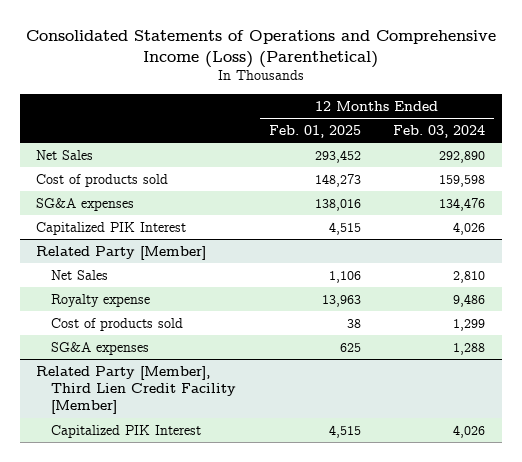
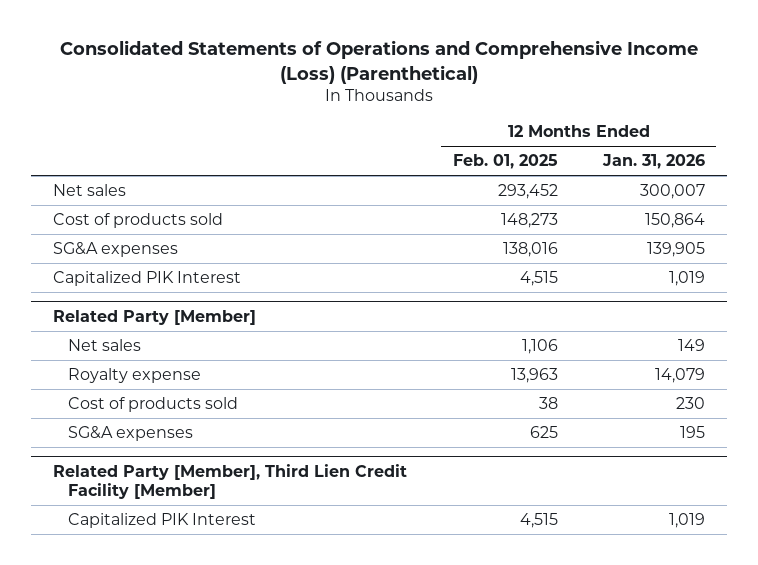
[393,124,486,138] Feb. 03, 2024 -> none
none -> [601,154,705,170] Jan. 31, 2026
[36,149,94,160] Net Sales -> [53,184,127,197] Net sales
[50,269,108,280] Net Sales -> [68,339,142,352] Net sales

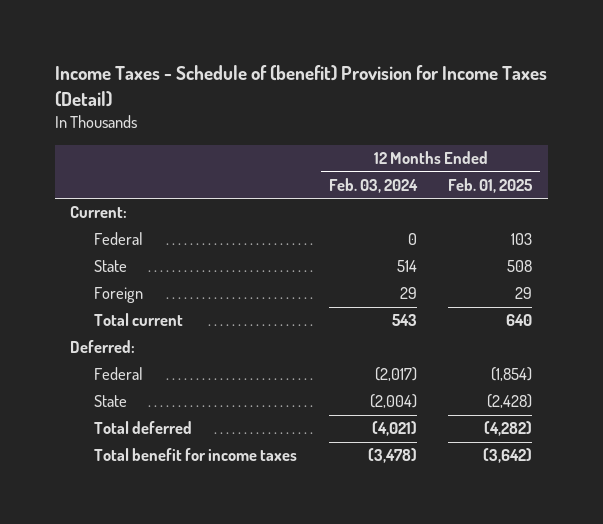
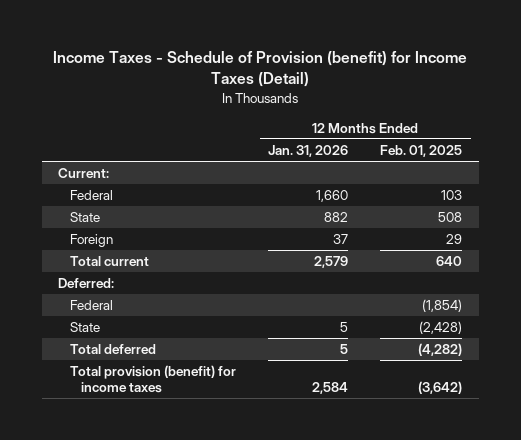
[54,65,547,108] Income Taxes - Schedule of (benefit) Provision for Income Taxes (Detail) -> [53,51,468,88] Income Taxes - Schedule of Provision (benefit) for Income Taxes (Detail)
[328,178,418,194] Feb. 03, 2024 -> none
none -> [267,145,348,158] Jan. 31, 2026
[94,448,298,462] Total benefit for income taxes -> [69,365,236,394] Total provision (benefit) for income taxes

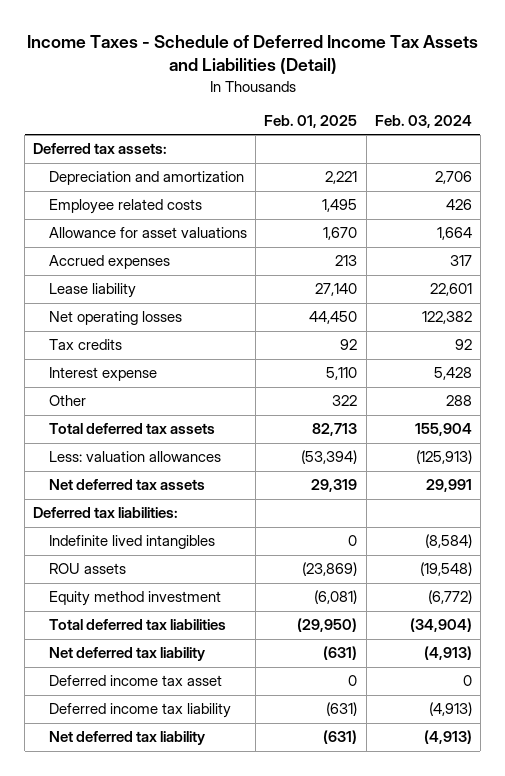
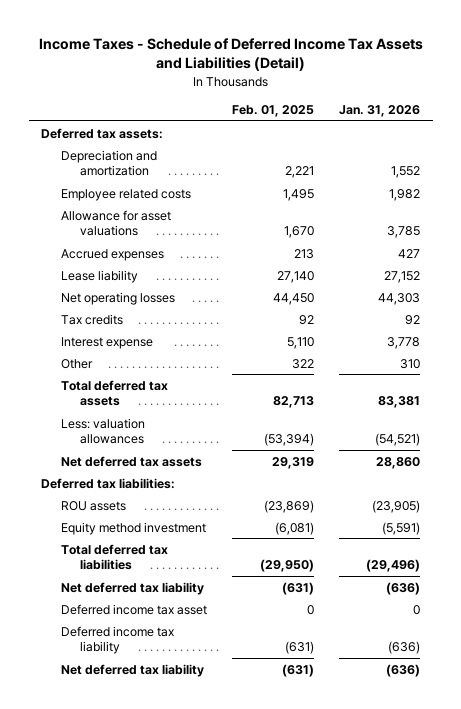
[374,115,472,129] Feb. 03, 2024 -> none
none -> [339,105,421,118] Jan. 31, 2026
[49,535,216,550] Indefinite lived intangibles -> none

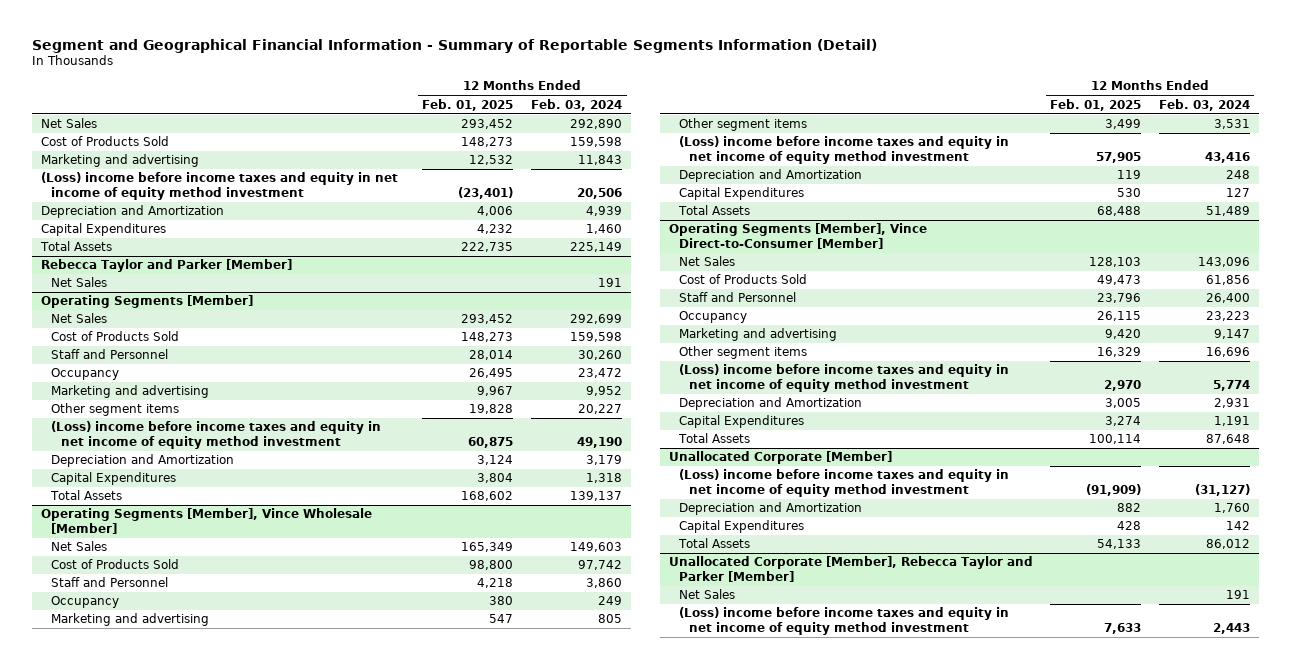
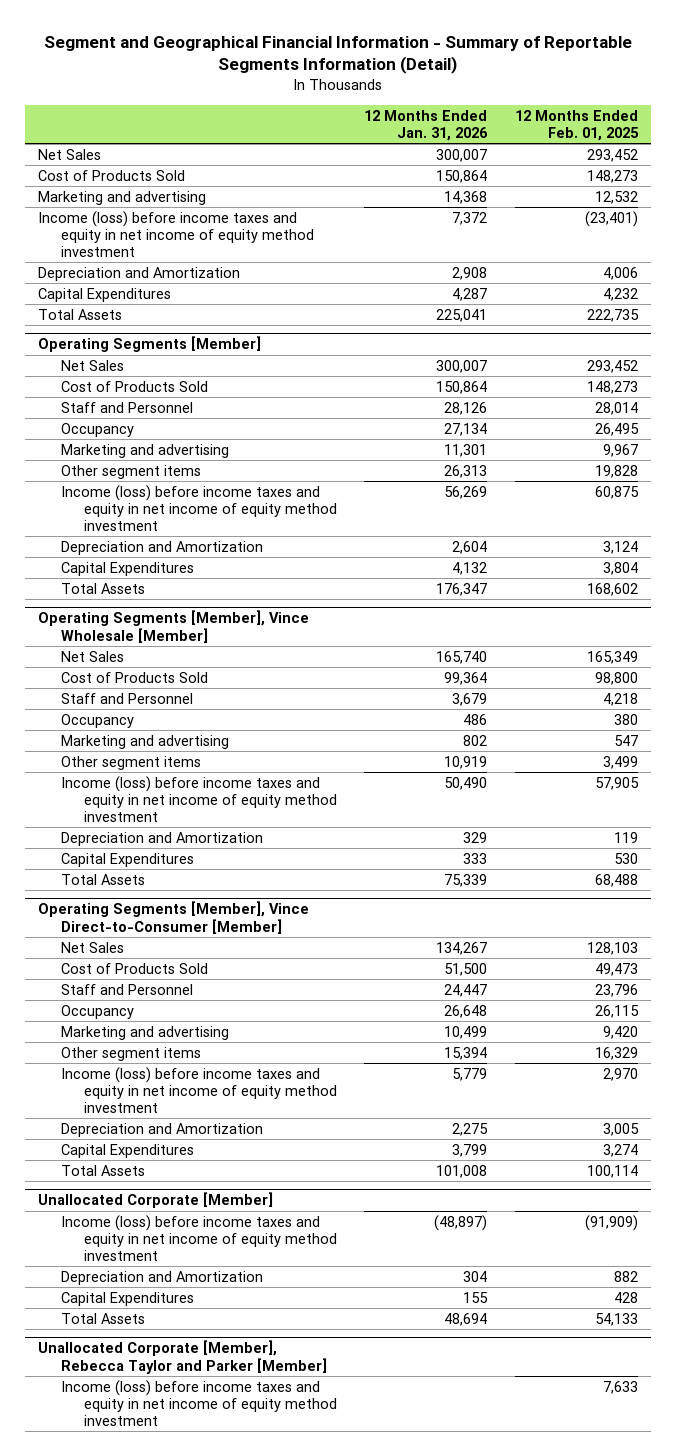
[531,98,623,111] Feb. 03, 2024 -> none
none -> [364,109,489,142] 12 Months Ended Jan. 31, 2026
[40,172,398,200] (Loss) income before income taxes and equity in net income of equity method investment -> [38,210,315,258] Income (loss) before income taxes and equity in net income of equity method investment
[40,259,292,273] Rebecca Taylor and Parker [Member] -> none
[50,277,107,288] Net Sales -> none
[50,421,381,449] (Loss) income before income taxes and equity in net income of equity method investment -> [61,484,338,532] Income (loss) before income taxes and equity in net income of equity method investment
[678,136,1009,164] (Loss) income before income taxes and equity in net income of equity method investment -> [61,775,338,823] Income (loss) before income taxes and equity in net income of equity method investment
[678,364,1009,392] (Loss) income before income taxes and equity in net income of equity method investment -> [61,1066,338,1114] Income (loss) before income taxes and equity in net income of equity method investment
[678,469,1009,497] (Loss) income before income taxes and equity in net income of equity method investment -> [61,1214,338,1262] Income (loss) before income taxes and equity in net income of equity method investment
[678,589,735,600] Net Sales -> none
[678,607,1009,635] (Loss) income before income taxes and equity in net income of equity method investment -> [61,1379,338,1427] Income (loss) before income taxes and equity in net income of equity method investment

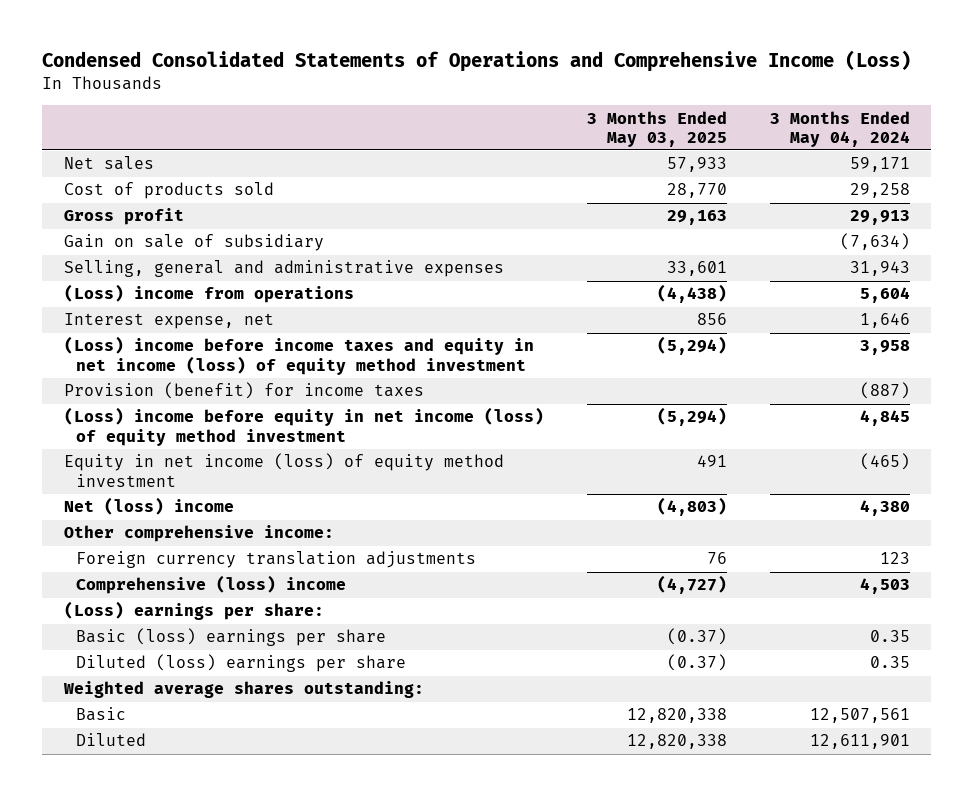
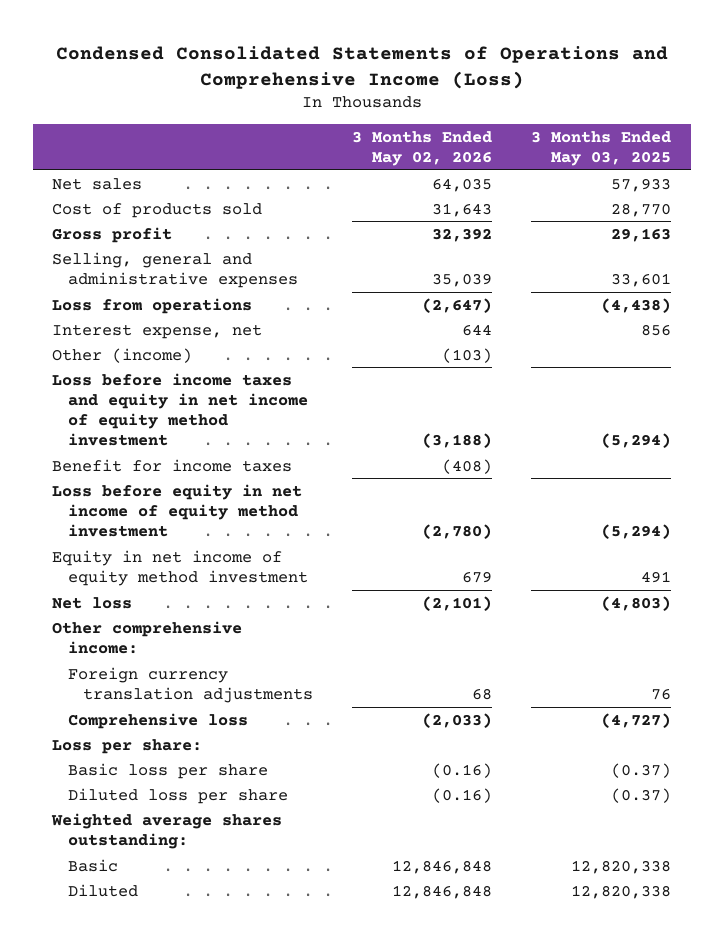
[769,110,910,147] 3 Months Ended May 04, 2024 -> none
none -> [352,130,493,166] 3 Months Ended May 02, 2026
[63,234,324,252] Gain on sale of subsidiary -> none
[63,284,354,304] (Loss) income from operations -> [52,297,253,314] Loss from operations
none -> [52,347,193,363] Other (income)
[63,336,534,375] (Loss) income before income taxes and equity in net income (loss) of equity method investment -> [52,372,308,447] Loss before income taxes and equity in net income of equity method investment
[63,382,424,400] Provision (benefit) for income taxes -> [52,458,293,472] Benefit for income taxes
[63,407,544,446] (Loss) income before equity in net income (loss) of equity method investment -> [52,483,303,538] Loss before equity in net income of equity method investment
[63,453,504,487] Equity in net income (loss) of equity method investment -> [52,549,308,586] Equity in net income of equity method investment
[63,497,234,516] Net (loss) income -> [52,596,133,609] Net loss
[75,575,346,595] Comprehensive (loss) income -> [67,712,248,729] Comprehensive loss
[63,601,324,621] (Loss) earnings per share: -> [52,738,203,754] Loss per share:
[75,628,386,647] Basic (loss) earnings per share -> [67,762,268,779] Basic loss per share
[75,654,406,673] Diluted (loss) earnings per share -> [67,787,288,804] Diluted loss per share

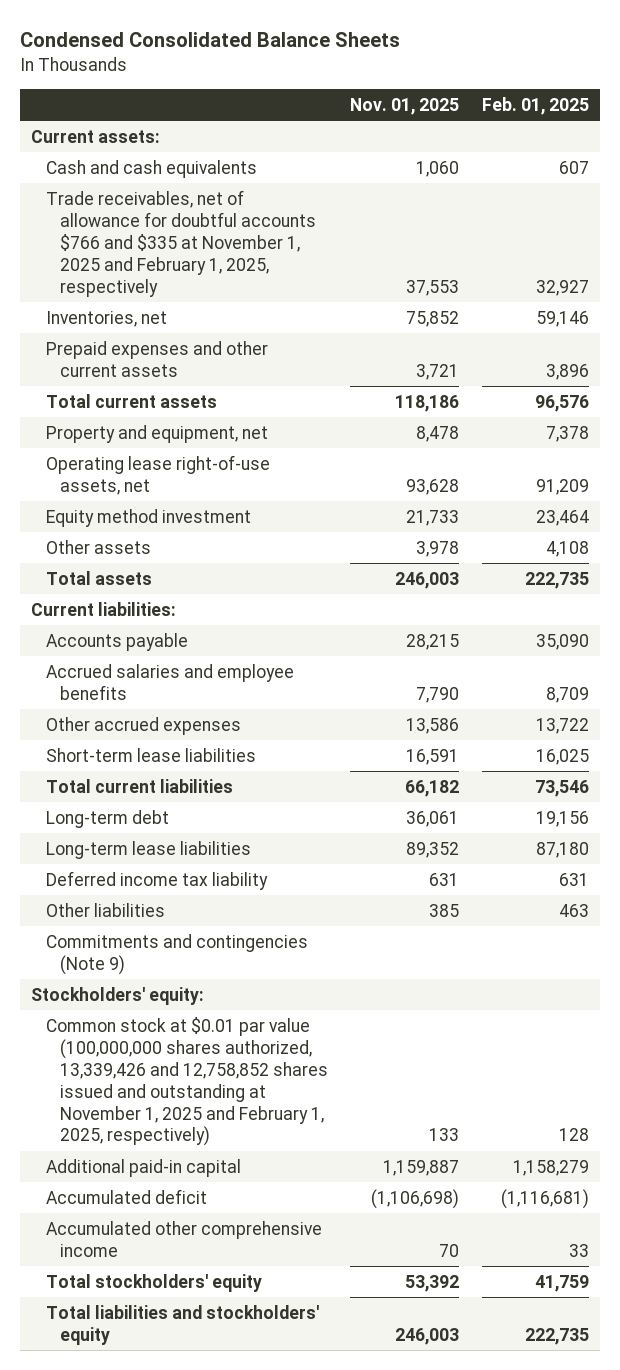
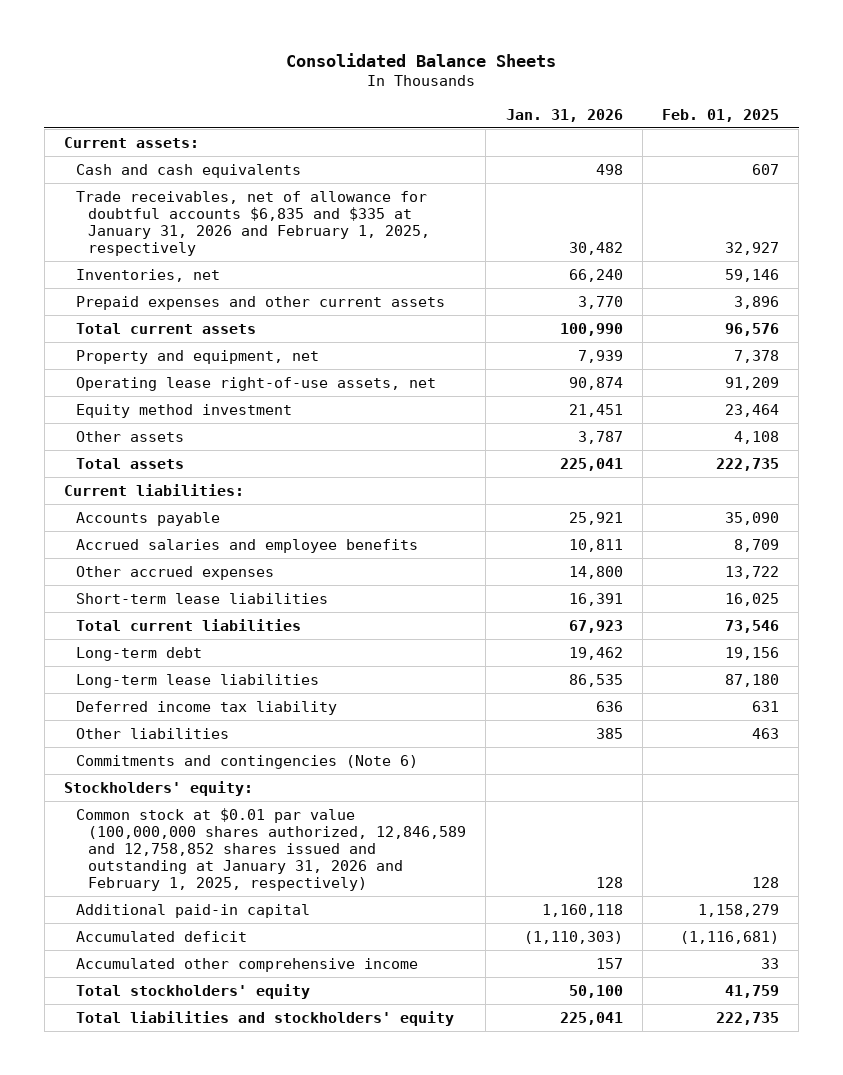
[19,32,400,48] Condensed Consolidated Balance Sheets -> [286,52,557,67] Consolidated Balance Sheets
[350,97,460,115] Nov. 01, 2025 -> none
none -> [505,108,623,122] Jan. 31, 2026
[45,189,316,297] Trade receivables, net of allowance for doubtful accounts $766 and $335 at November 1, 2025 and February 1, 2025, respectively -> [76,190,431,256] Trade receivables, net of allowance for doubtful accounts $6,835 and $335 at January 31, 2026 and February 1, 2025, respectively
[45,933,308,975] Commitments and contingencies (Note 9) -> [76,754,419,769] Commitments and contingencies (Note 6)
[45,1016,328,1147] Common stock at $0.01 par value (100,000,000 shares authorized, 13,339,426 and 12,758,852 shares issued and outstanding at November 1, 2025 and February 1, 2025, respectively) -> [76,807,467,891] Common stock at $0.01 par value (100,000,000 shares authorized, 12,846,589 and 12,758,852 shares issued and outstanding at January 31, 2026 and February 1, 2025, respectively)

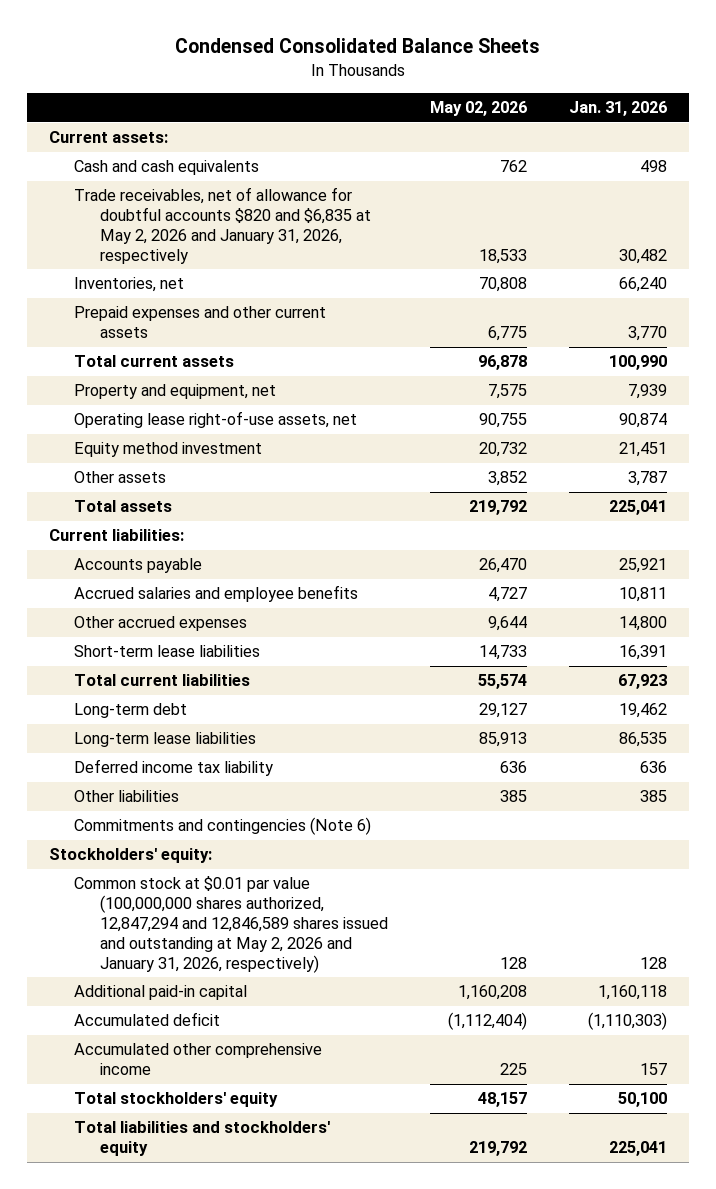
[286,52,557,67] Consolidated Balance Sheets -> [175,38,541,54] Condensed Consolidated Balance Sheets
[662,108,780,122] Feb. 01, 2025 -> none
none -> [430,101,528,117] May 02, 2026
[76,190,431,256] Trade receivables, net of allowance for doubtful accounts $6,835 and $335 at January 31, 2026 and February 1, 2025, respectively -> [74,187,371,264] Trade receivables, net of allowance for doubtful accounts $820 and $6,835 at May 2, 2026 and January 31, 2026, respectively
[76,807,467,891] Common stock at $0.01 par value (100,000,000 shares authorized, 12,846,589 and 12,758,852 shares issued and outstanding at January 31, 2026 and February 1, 2025, respectively) -> [74,876,388,973] Common stock at $0.01 par value (100,000,000 shares authorized, 12,847,294 and 12,846,589 shares issued and outstanding at May 2, 2026 and January 31, 2026, respectively)

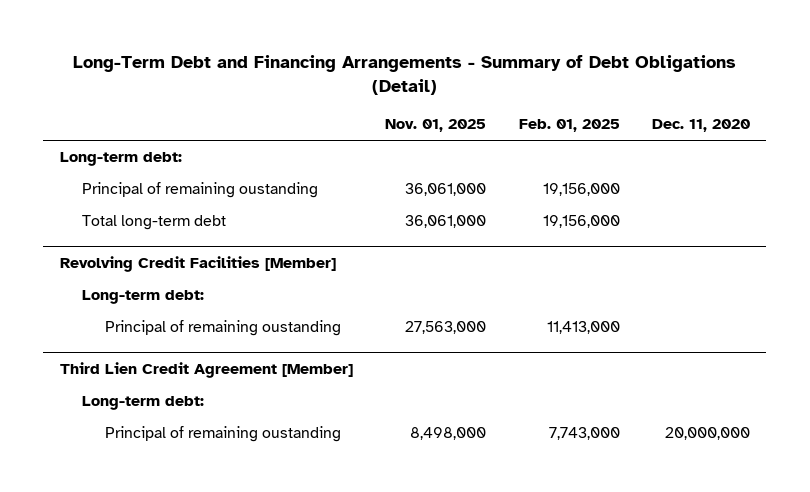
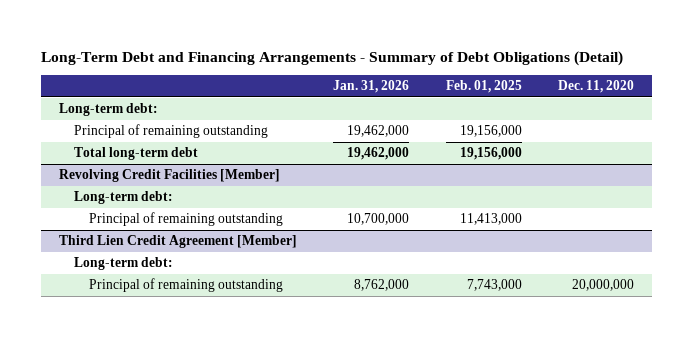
[385,119,487,133] Nov. 01, 2025 -> none
none -> [333,80,410,94] Jan. 31, 2026
[82,182,319,199] Principal of remaining oustanding -> [73,124,268,139] Principal of remaining outstanding
[104,320,341,337] Principal of remaining oustanding -> [88,212,283,227] Principal of remaining outstanding
[104,426,341,443] Principal of remaining oustanding -> [88,278,283,293] Principal of remaining outstanding

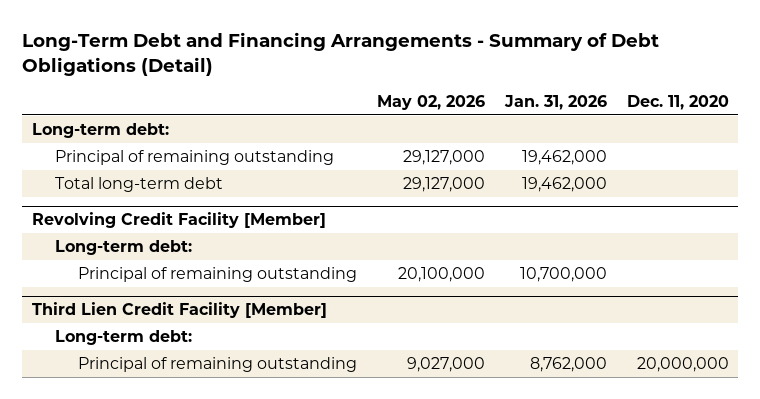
[445,80,522,94] Feb. 01, 2025 -> none
none -> [377,94,486,110] May 02, 2026
[58,169,280,183] Revolving Credit Facilities [Member] -> [31,212,326,229] Revolving Credit Facility [Member]
[58,235,297,249] Third Lien Credit Agreement [Member] -> [31,302,327,319] Third Lien Credit Facility [Member]

